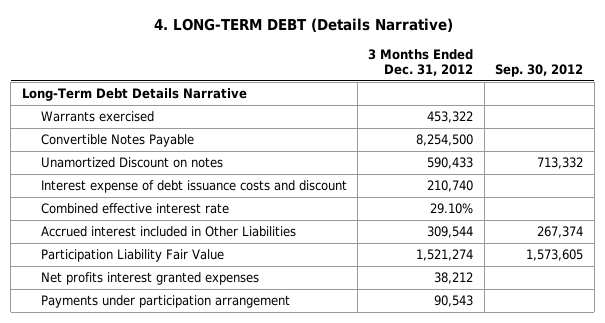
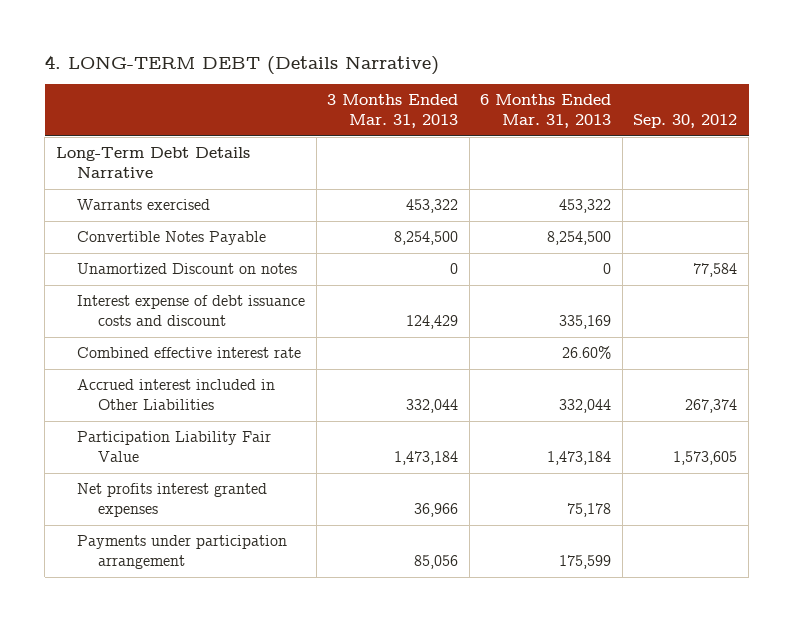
[368,48,474,76] 3 Months Ended Dec. 31, 2012 -> none
none -> [327,94,459,129] 3 Months Ended Mar. 31, 2013
none -> [480,94,612,129] 6 Months Ended Mar. 31, 2013
[537,157,584,170] 713,332 -> [693,263,738,278] 77,584

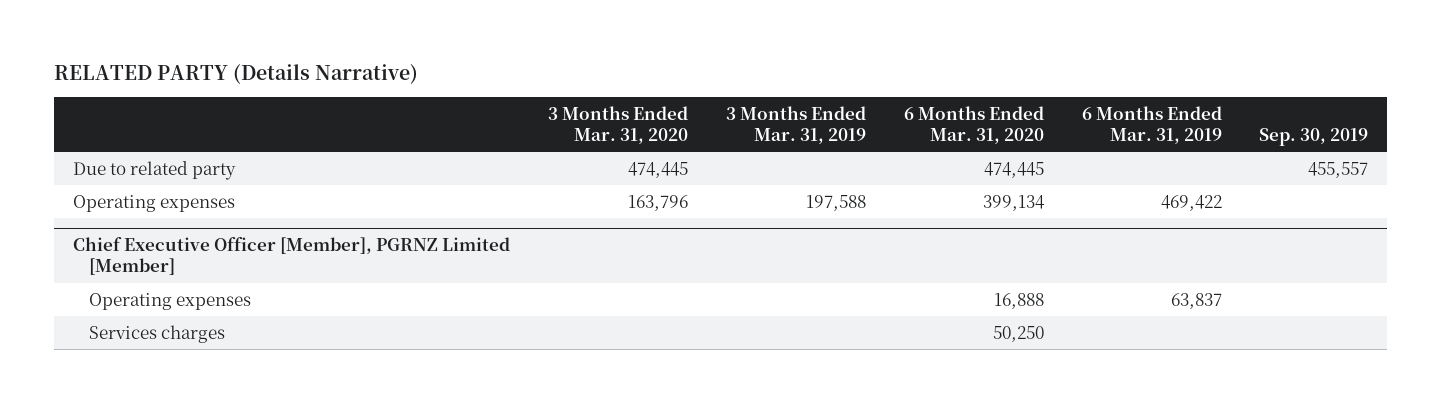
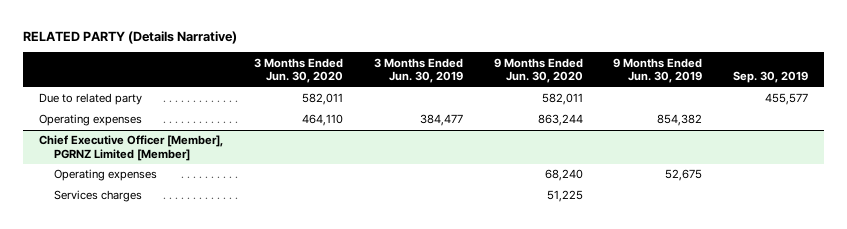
[548,105,689,144] 3 Months Ended Mar. 31, 2020 -> none
[725,105,866,144] 3 Months Ended Mar. 31, 2019 -> none
[903,105,1044,144] 6 Months Ended Mar. 31, 2020 -> none
[1081,105,1222,144] 6 Months Ended Mar. 31, 2019 -> none
none -> [253,57,343,84] 3 Months Ended Jun. 30, 2020
none -> [373,57,463,84] 3 Months Ended Jun. 30, 2019
none -> [493,57,583,84] 9 Months Ended Jun. 30, 2020
none -> [613,57,703,84] 9 Months Ended Jun. 30, 2019
[1308,161,1369,178] 455,557 -> [765,93,809,106] 455,577

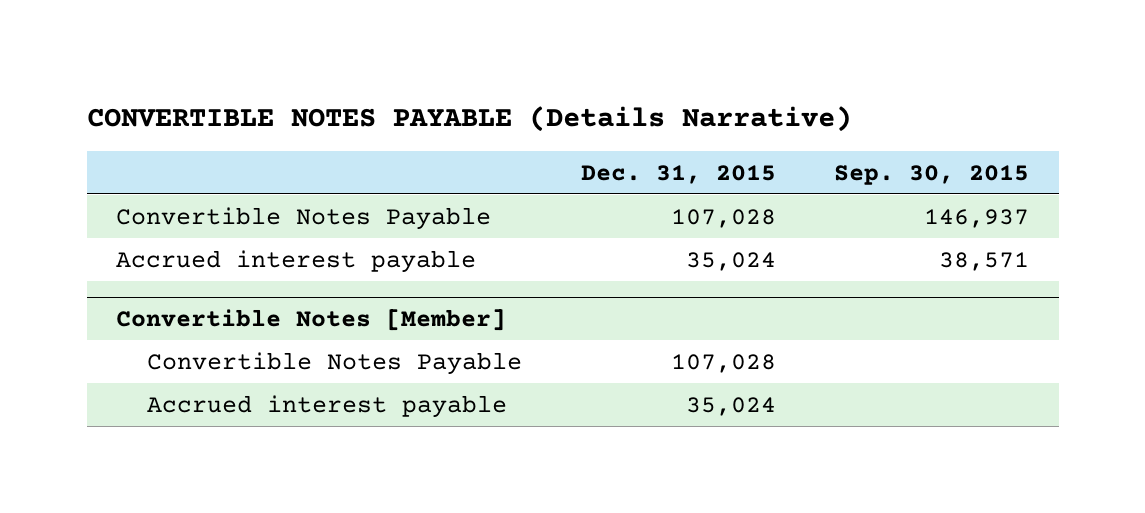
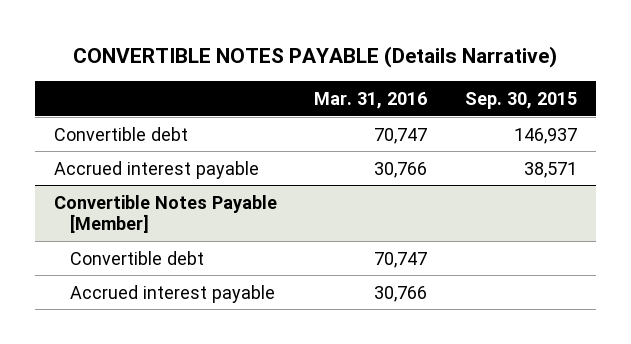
[580,164,776,184] Dec. 31, 2015 -> none
none -> [314,91,428,109] Mar. 31, 2016
[116,206,492,230] Convertible Notes Payable -> [53,126,188,141] Convertible debt
[116,308,507,331] Convertible Notes [Member] -> [53,194,277,233] Convertible Notes Payable [Member]
[146,351,522,375] Convertible Notes Payable -> [69,250,204,265] Convertible debt

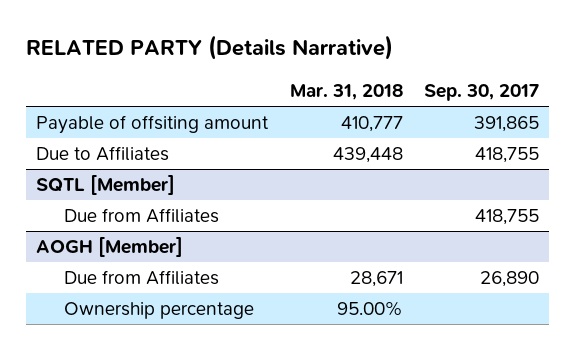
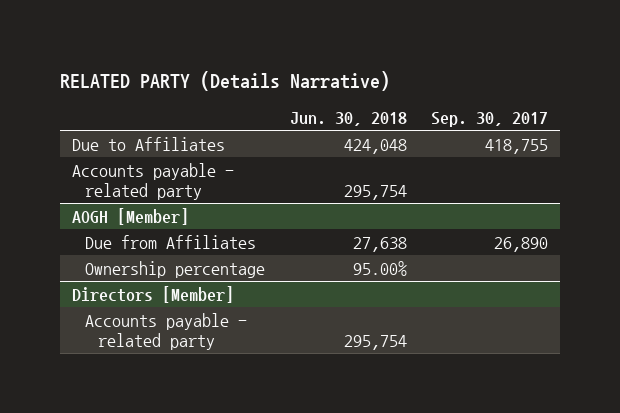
[289,83,403,100] Mar. 31, 2018 -> none
none -> [289,111,407,126] Jun. 30, 2018
[36,115,270,135] Payable of offsiting amount -> none
[36,175,176,196] SQTL [Member] -> none
[64,208,220,224] Due from Affiliates -> none
none -> [72,162,235,200] Accounts payable - related party
none -> [72,285,235,303] Directors [Member]
none -> [85,312,248,350] Accounts payable - related party

